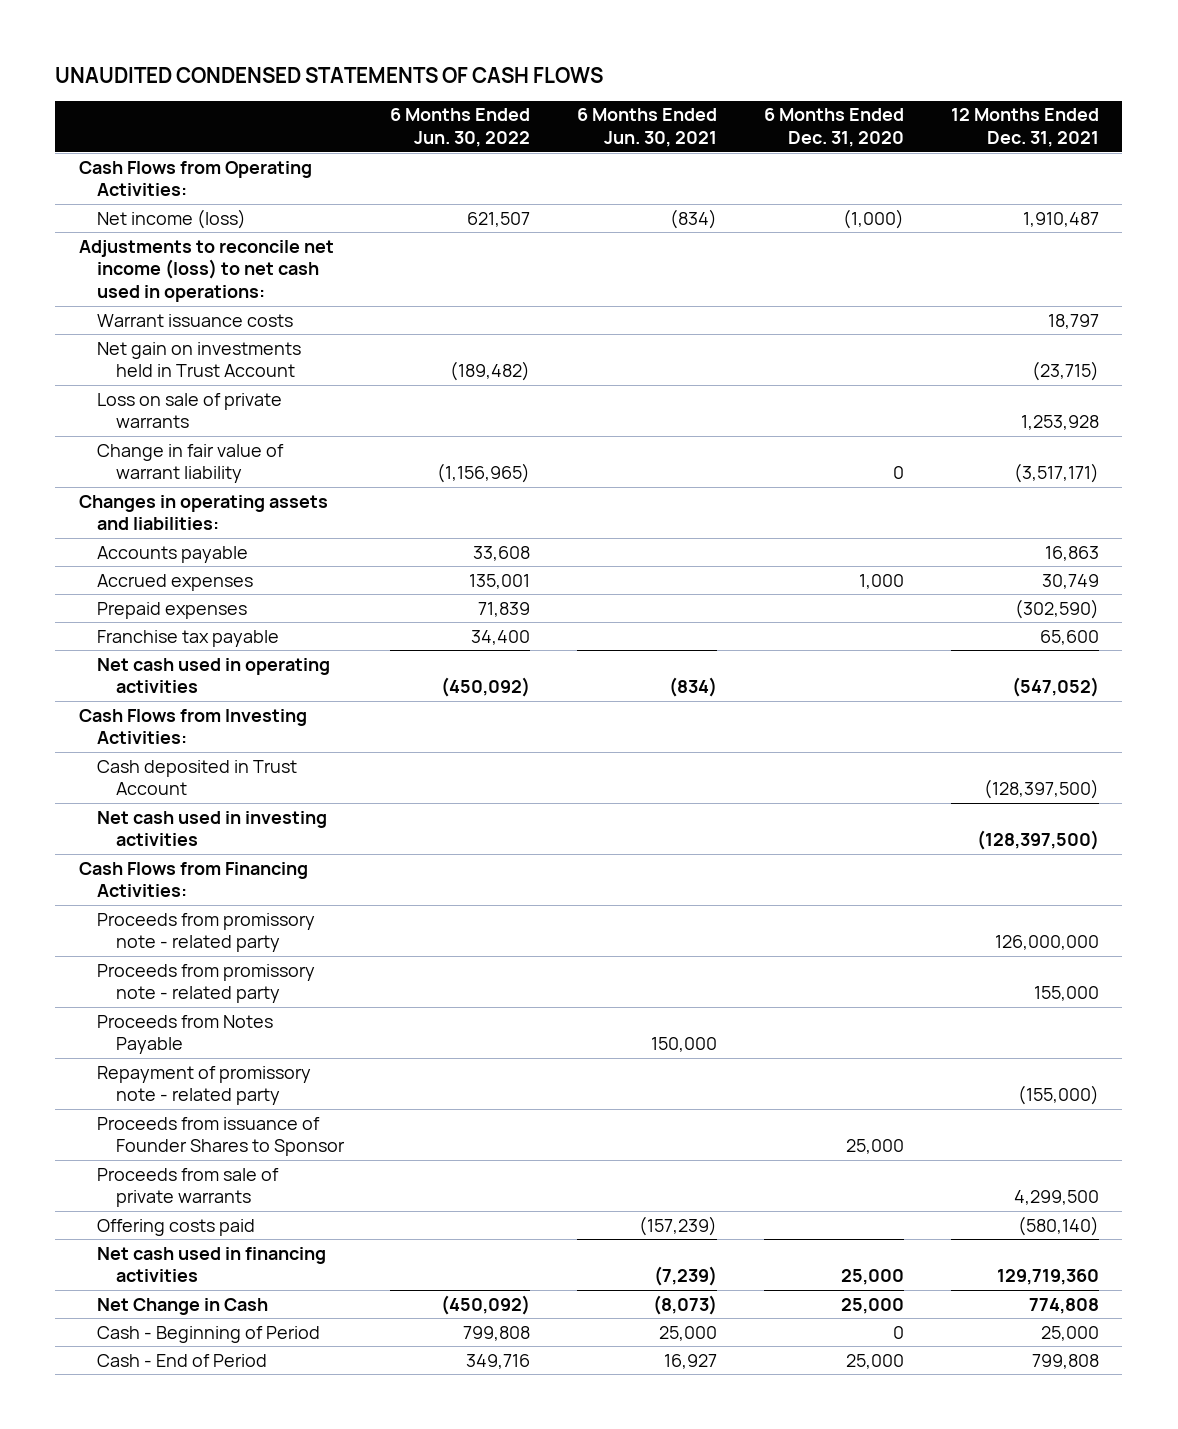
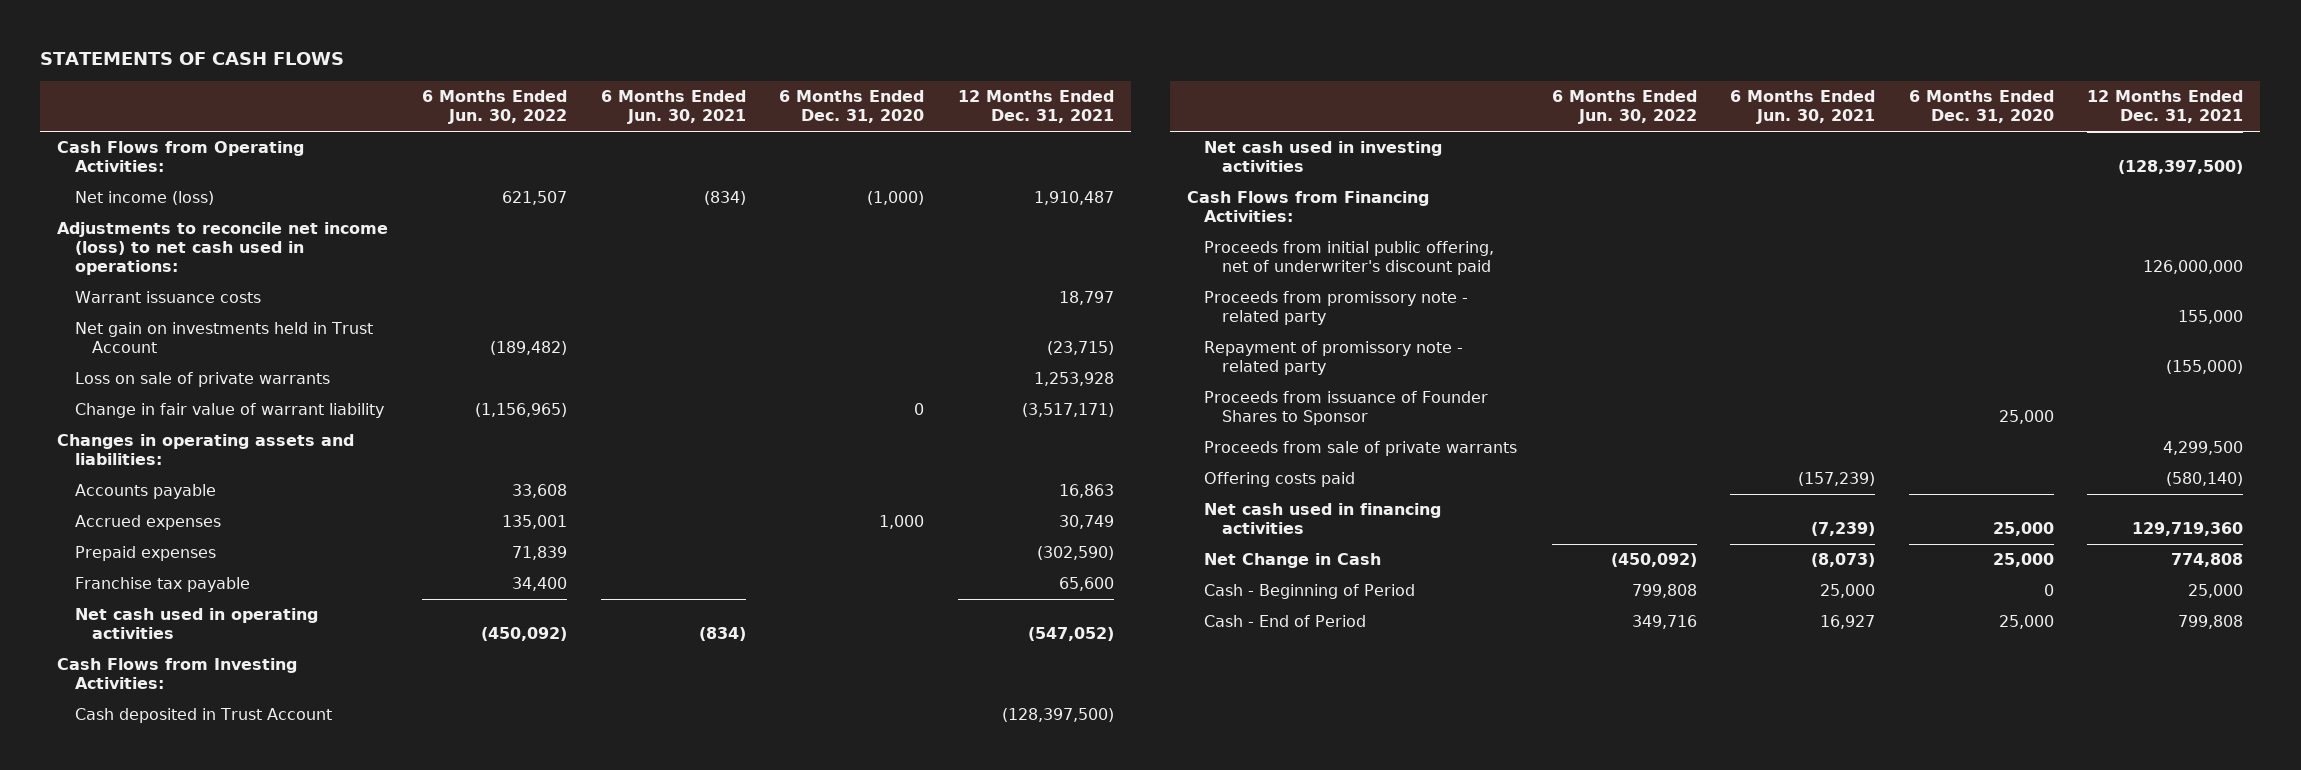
[55,67,604,84] UNAUDITED CONDENSED STATEMENTS OF CASH FLOWS -> [40,51,345,65] STATEMENTS OF CASH FLOWS
[97,912,316,953] Proceeds from promissory note - related party -> [1204,241,1495,276] Proceeds from initial public offering, net of underwriter's discount paid
[97,1014,274,1055] Proceeds from Notes Payable -> none

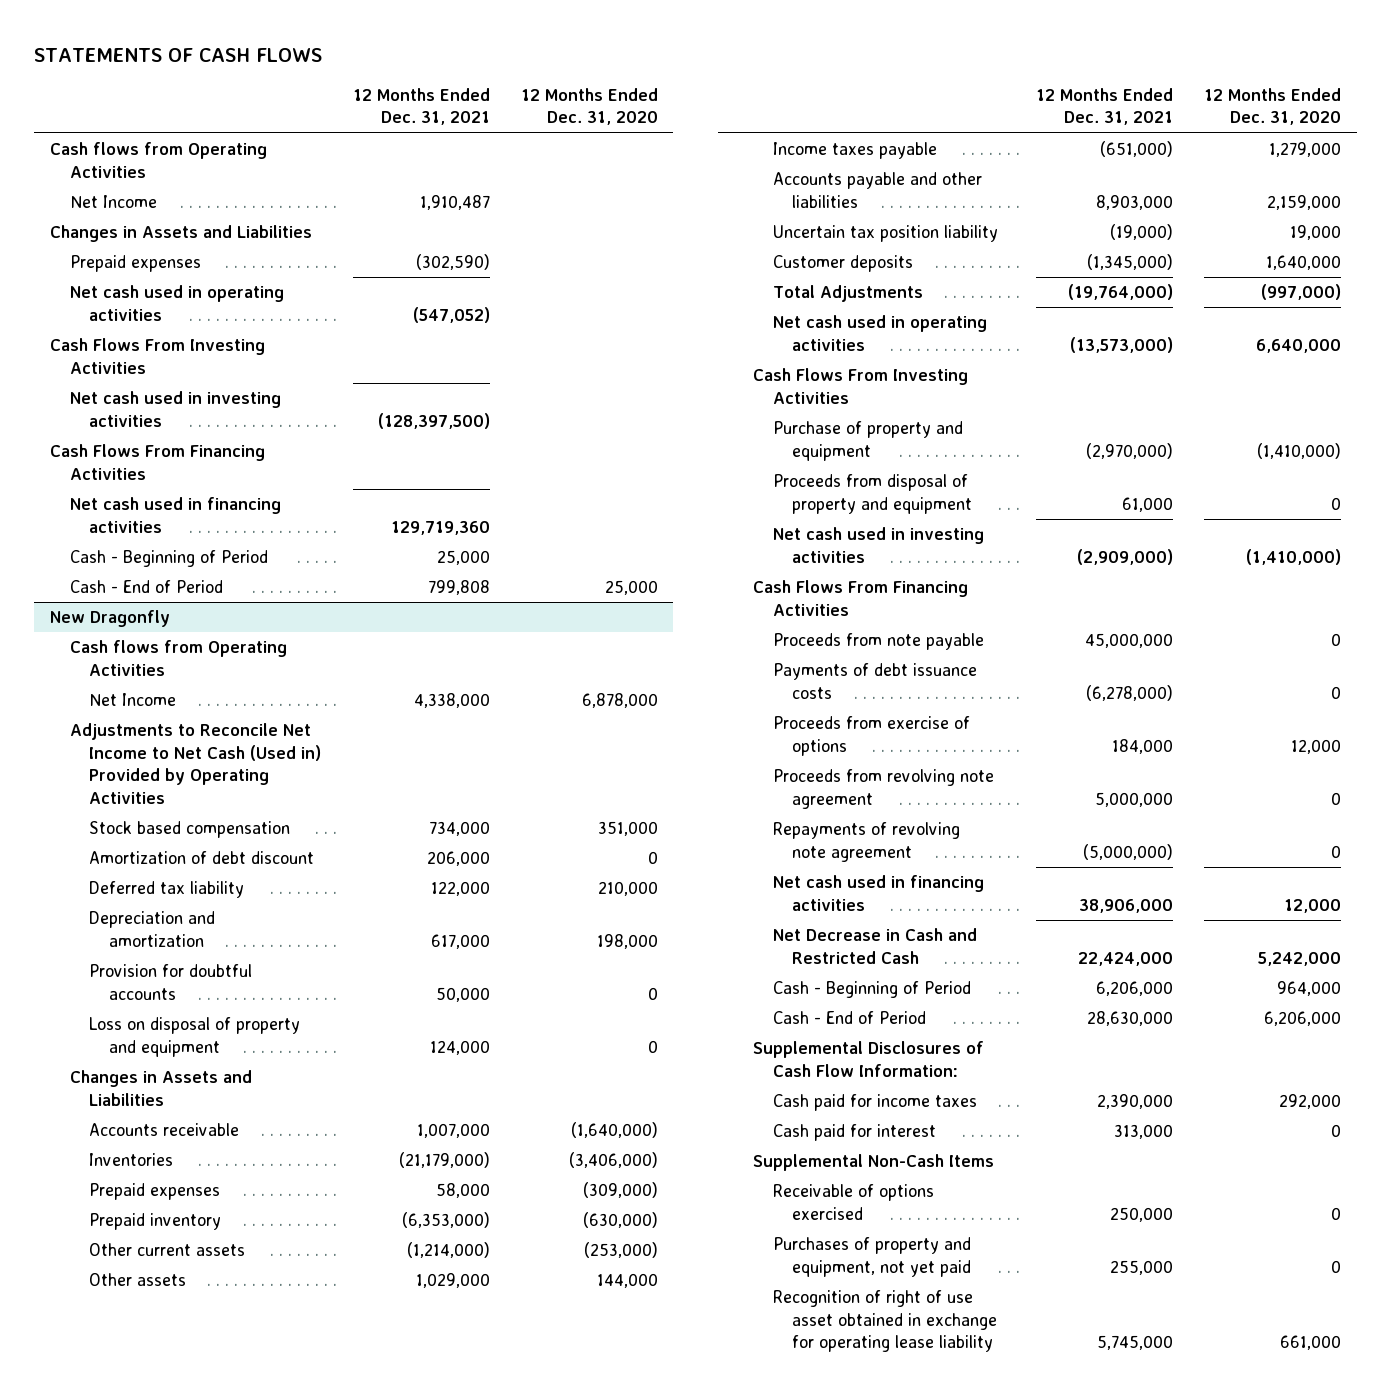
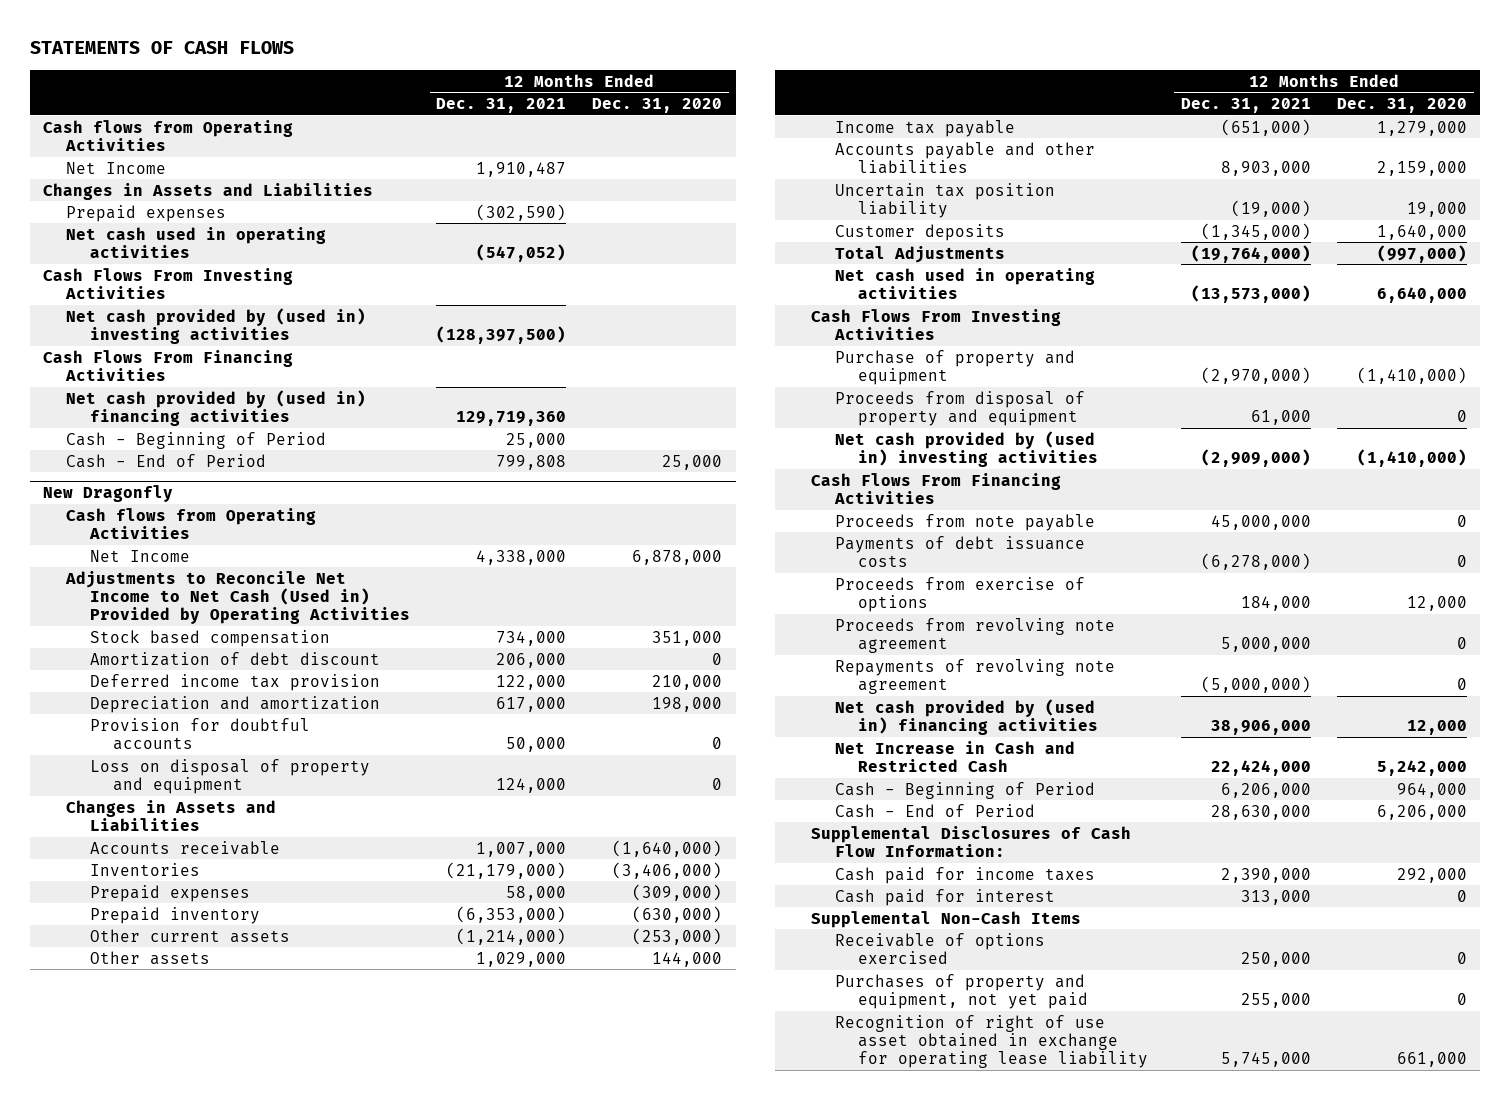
[69,391,281,427] Net cash used in investing activities -> [66,307,367,344] Net cash provided by (used in) investing activities
[69,497,281,533] Net cash used in financing activities -> [66,389,367,426] Net cash provided by (used in) financing activities
[89,881,245,899] Deferred tax liability -> [89,673,380,691] Deferred income tax provision
[772,142,937,160] Income taxes payable -> [834,119,1015,137] Income tax payable
[772,527,984,563] Net cash used in investing activities -> [834,430,1098,467] Net cash provided by (used in) investing activities
[772,875,984,911] Net cash used in financing activities -> [834,698,1098,735] Net cash provided by (used in) financing activities
[772,928,977,964] Net Decrease in Cash and Restricted Cash -> [834,740,1075,772] Net Increase in Cash and Restricted Cash

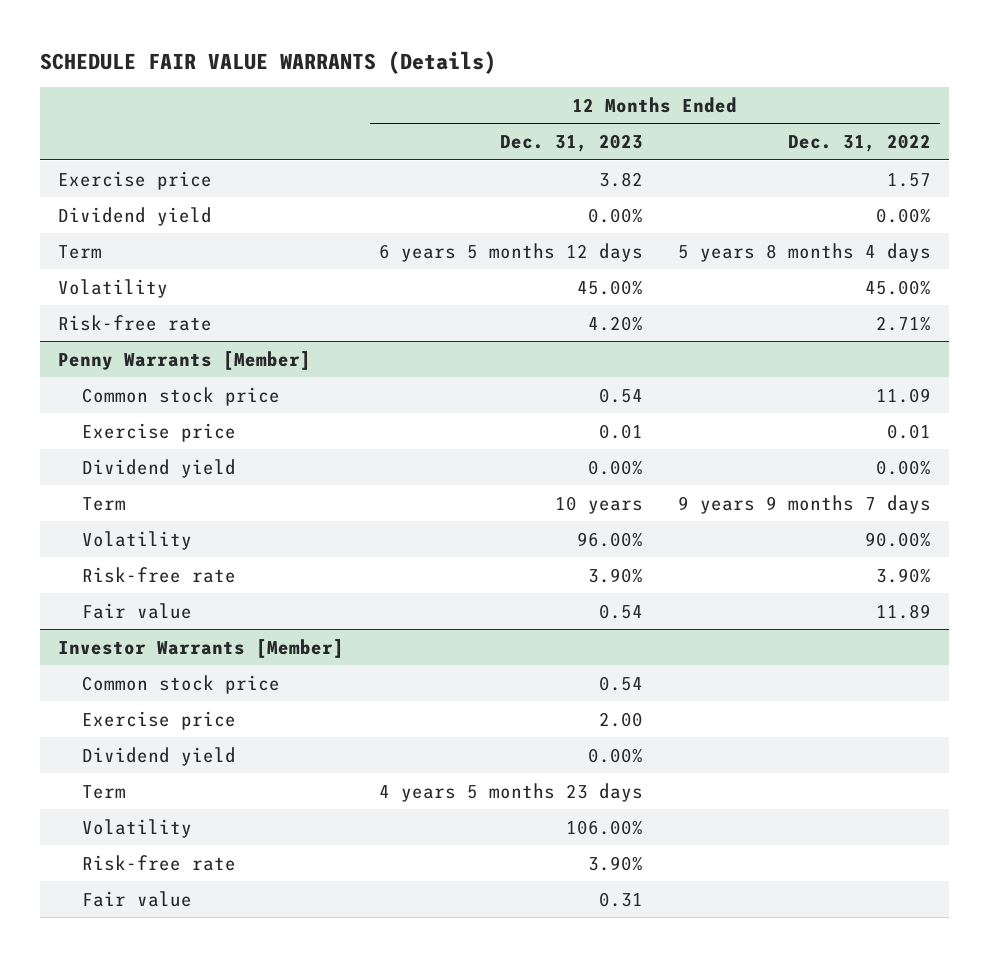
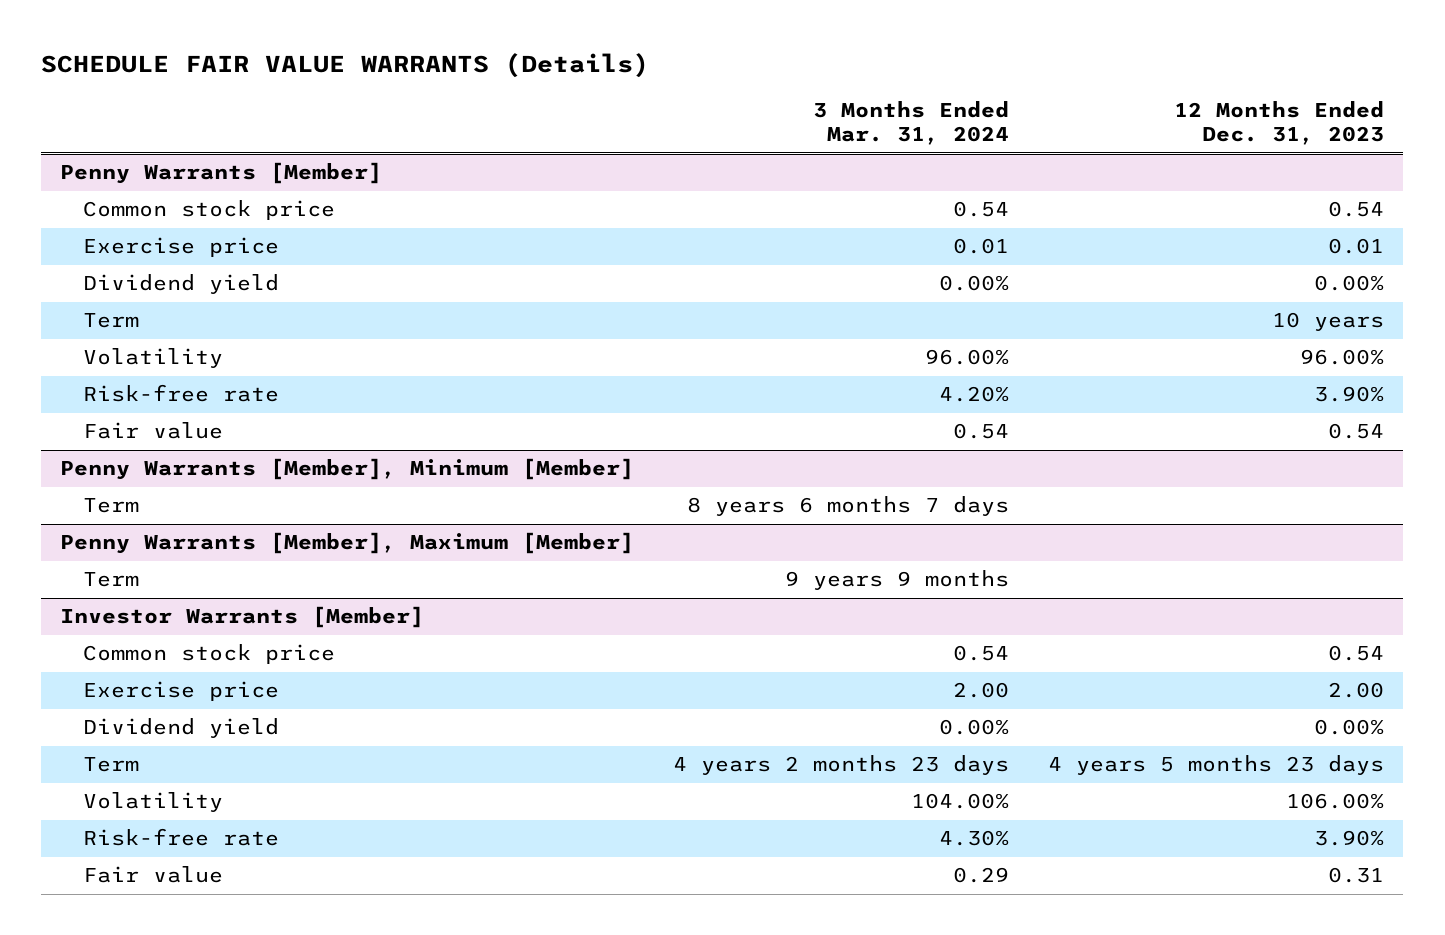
[788,134,932,153] Dec. 31, 2022 -> none
none -> [813,101,1010,146] 3 Months Ended Mar. 31, 2024
[57,170,212,190] Exercise price -> none
[57,206,212,226] Dividend yield -> none
[57,244,102,259] Term -> none
[57,278,168,298] Volatility -> none
[57,314,212,331] Risk-free rate -> none
none -> [60,458,635,481] Penny Warrants [Member], Minimum [Member]
none -> [82,498,139,514] Term
none -> [60,532,635,555] Penny Warrants [Member], Maximum [Member]
none -> [82,572,139,588] Term

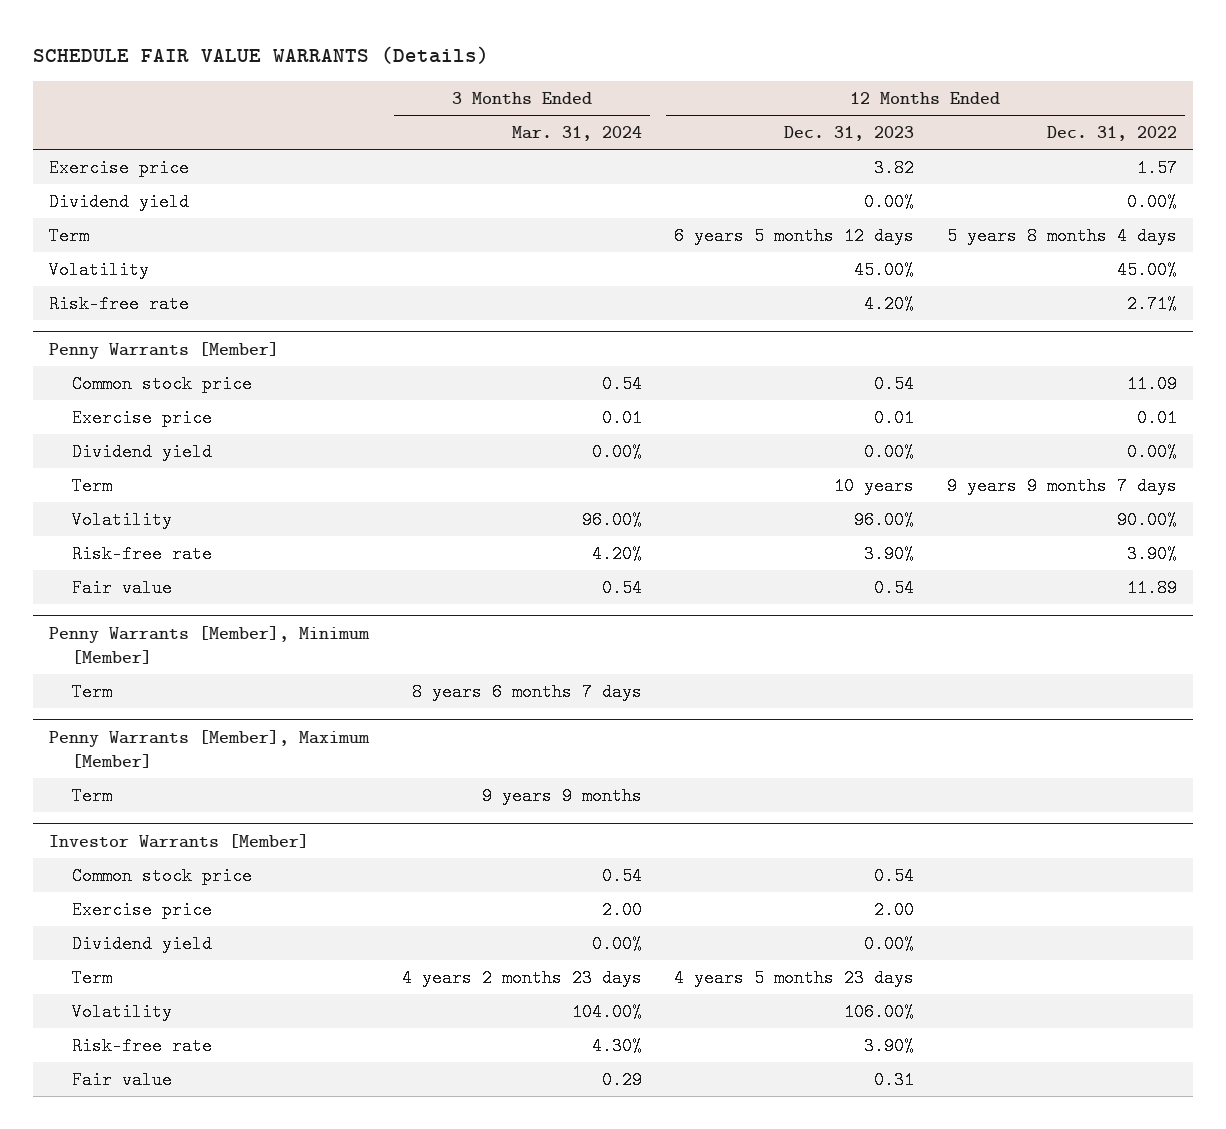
none -> [1046,125,1177,141] Dec. 31, 2022
none -> [49,158,190,177] Exercise price
none -> [49,192,190,211] Dividend yield
none -> [49,226,90,245] Term
none -> [49,260,150,279] Volatility
none -> [49,294,190,313] Risk-free rate

